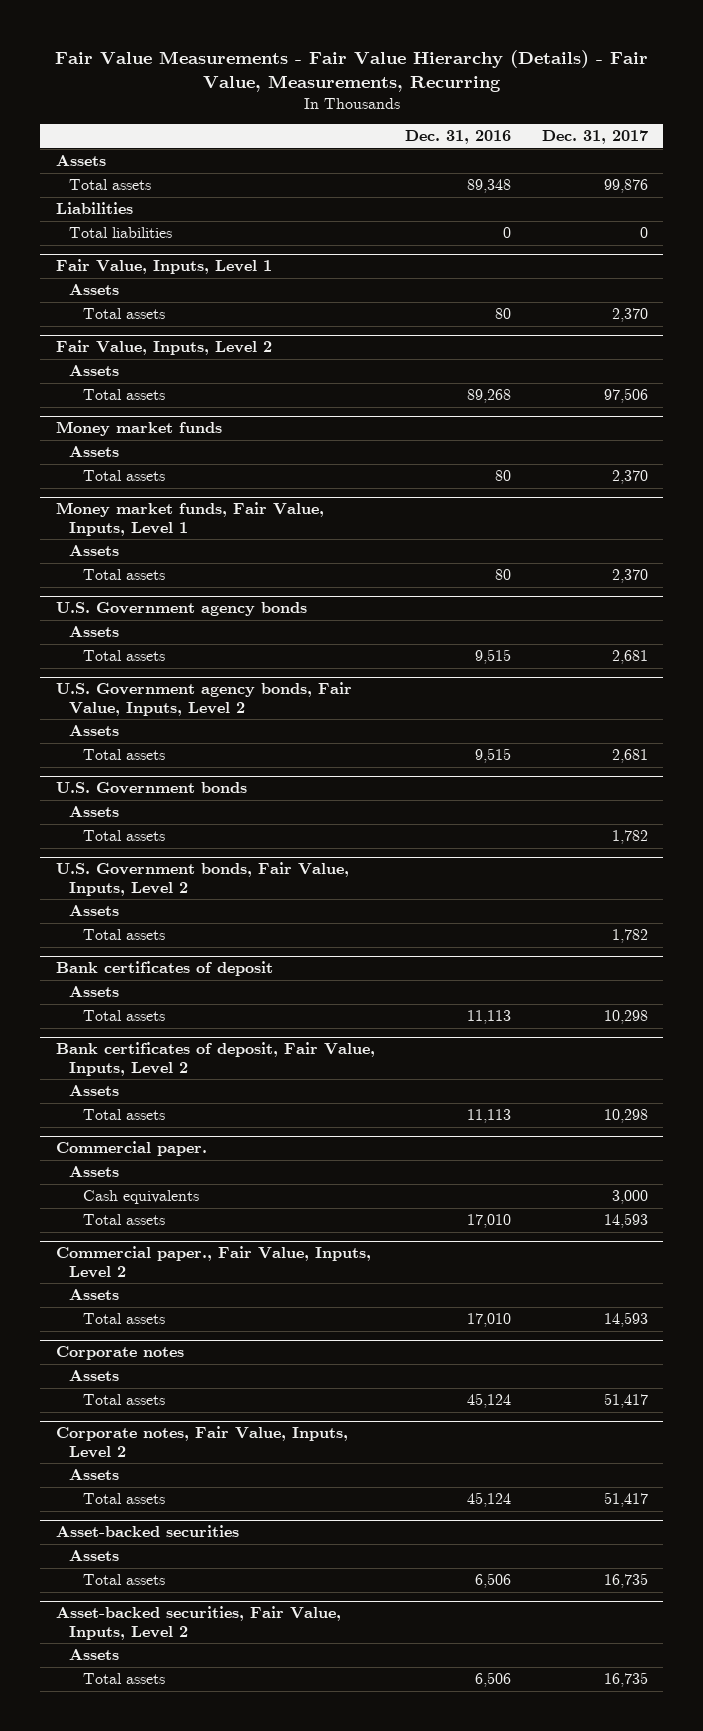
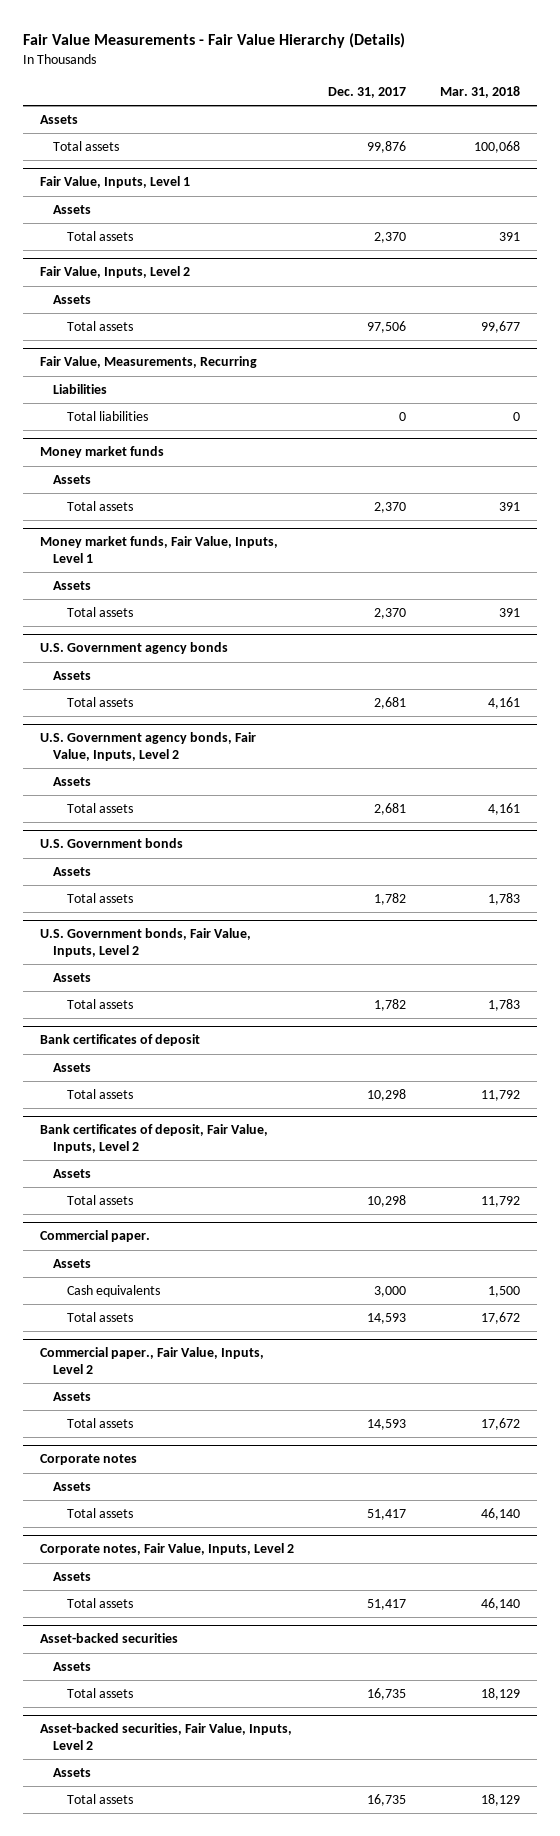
[54,50,648,92] Fair Value Measurements - Fair Value Hierarchy (Details) - Fair Value, Measurements, Recurring -> [22,32,405,48] Fair Value Measurements - Fair Value Hierarchy (Details)
[405,130,512,145] Dec. 31, 2016 -> none
none -> [440,86,521,99] Mar. 31, 2018
[55,202,133,215] Liabilities -> none
[69,227,173,239] Total liabilities -> none
none -> [39,356,257,369] Fair Value, Measurements, Recurring
none -> [53,384,108,395] Liabilities
none -> [66,411,148,422] Total liabilities

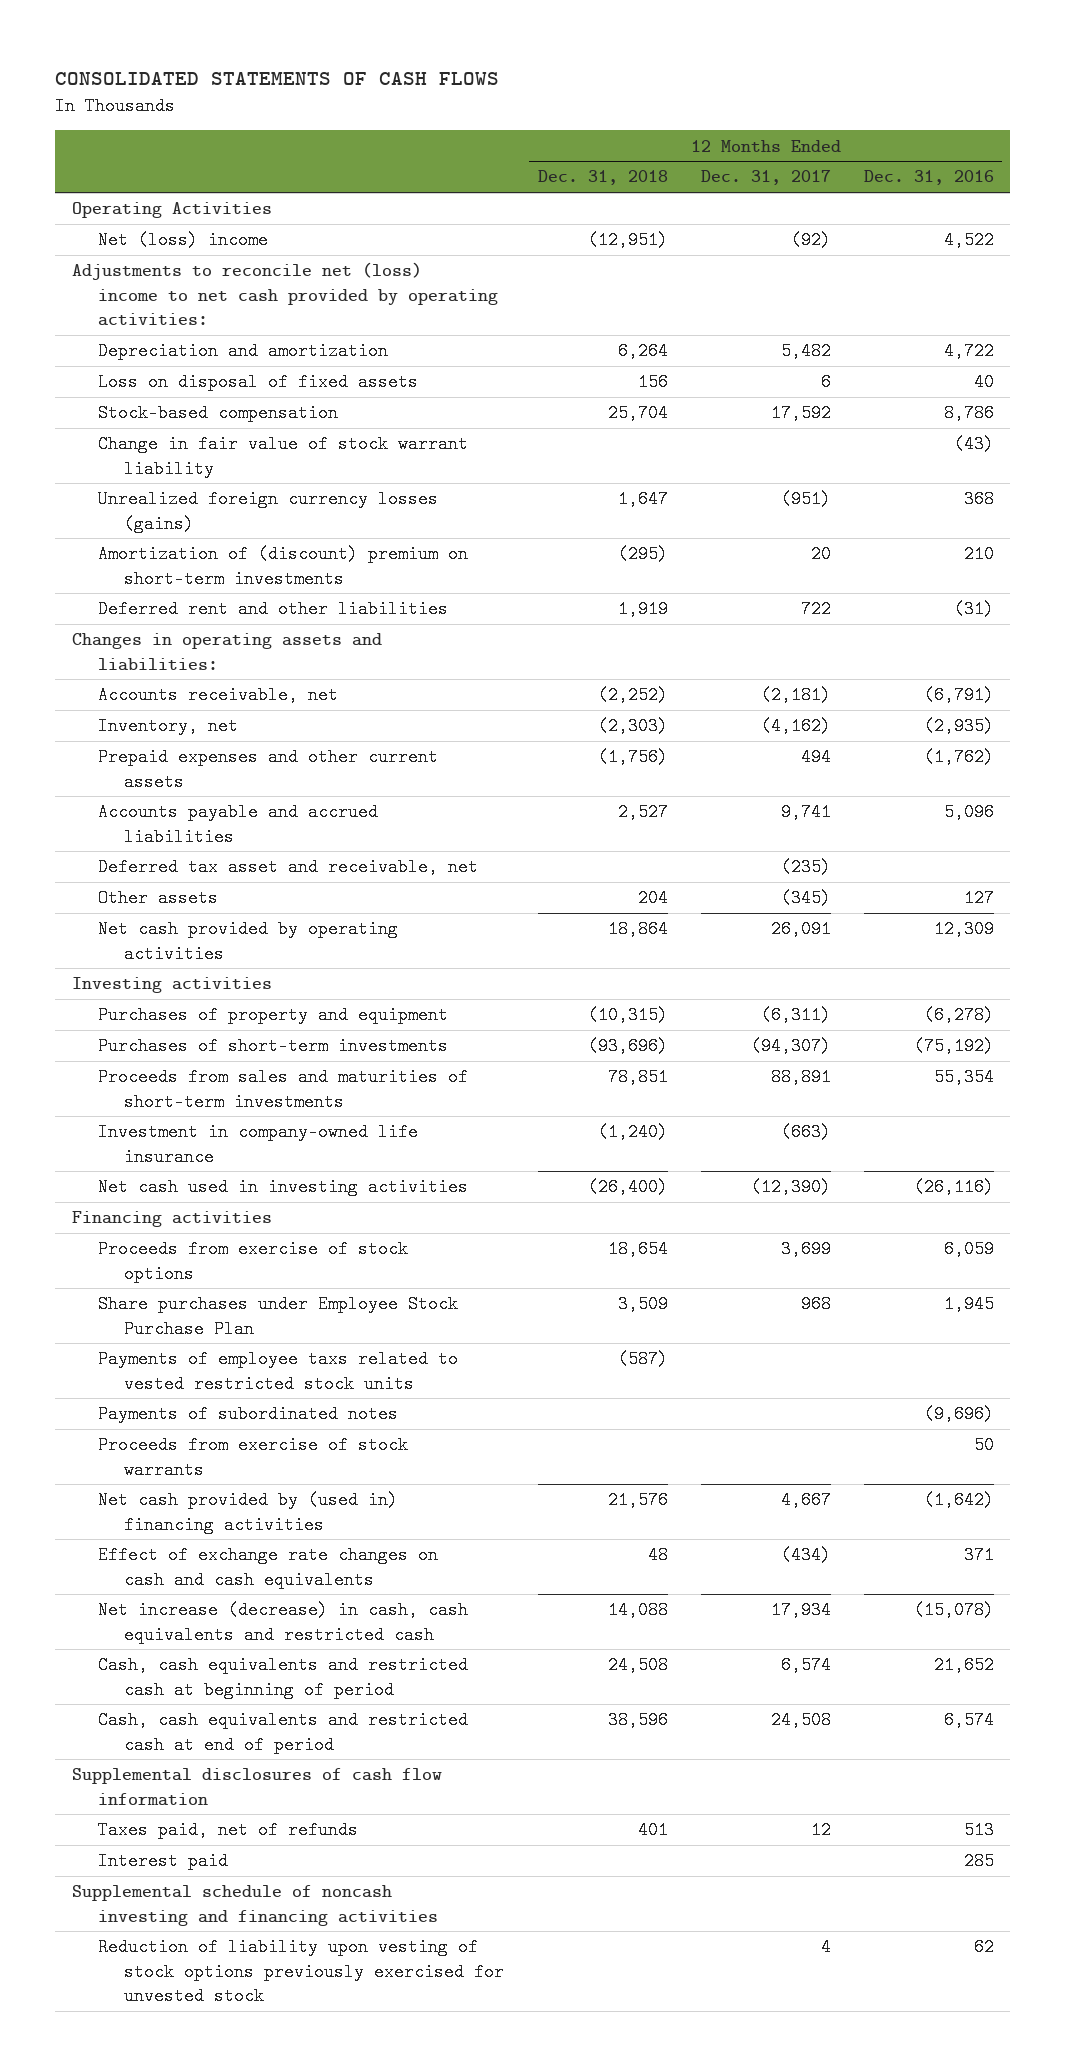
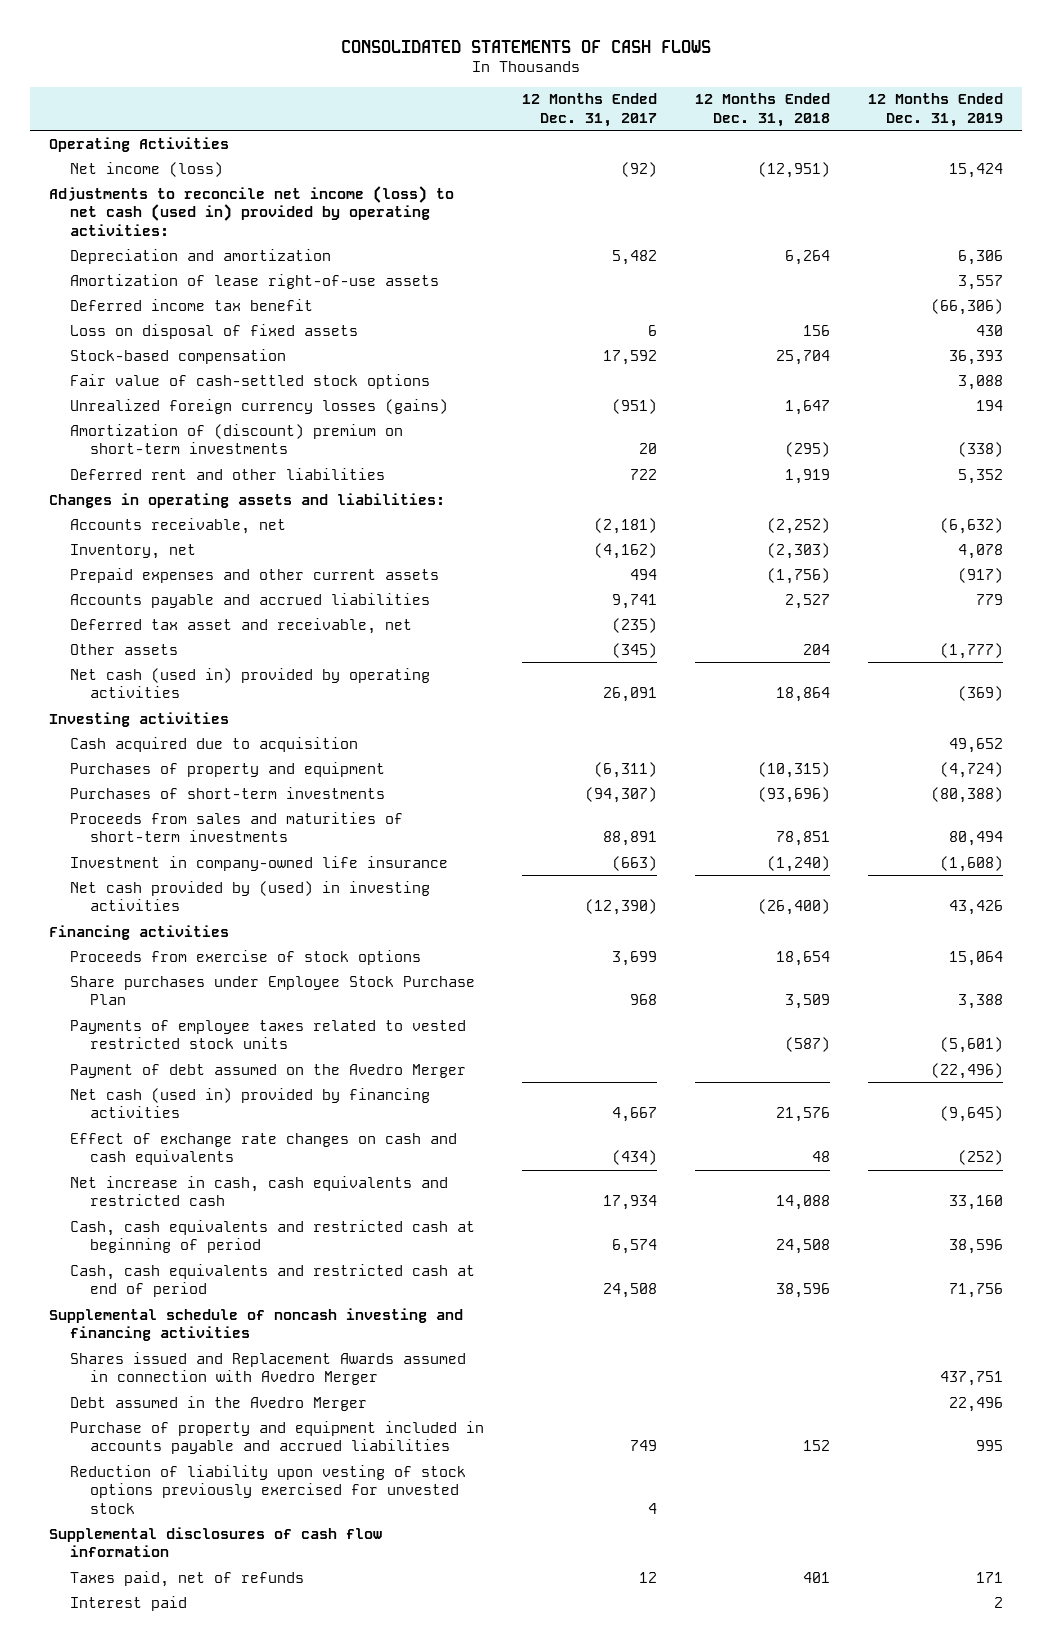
[863,170,994,186] Dec. 31, 2016 -> none
none -> [868,93,1004,127] 12 Months Ended Dec. 31, 2019
[98,231,269,250] Net (loss) income -> [69,161,223,177] Net income (loss)
[71,262,499,327] Adjustments to reconcile net (loss) income to net cash provided by operating activities: -> [49,185,455,236] Adjustments to reconcile net income (loss) to net cash (used in) provided by operating activities:
none -> [69,273,439,289] Amortization of lease right-of-use assets
none -> [69,298,313,311] Deferred income tax benefit
[98,435,469,478] Change in fair value of stock warrant liability -> none
none -> [69,373,430,389] Fair value of cash-settled stock options
[98,920,399,963] Net cash provided by operating activities -> [69,667,430,699] Net cash (used in) provided by operating activities
none -> [69,736,358,752] Cash acquired due to acquisition
[98,1178,469,1197] Net cash used in investing activities -> [69,880,430,912] Net cash provided by (used) in investing activities
[98,1405,399,1424] Payments of subordinated notes -> none
[98,1436,409,1479] Proceeds from exercise of stock warrants -> none
[98,1350,459,1393] Payments of employee taxs related to vested restricted stock units -> [69,1019,466,1050] Payments of employee taxes related to vested restricted stock units
none -> [69,1063,466,1078] Payment of debt assumed on the Avedro Merger
[98,1491,399,1534] Net cash provided by (used in) financing activities -> [69,1087,430,1119] Net cash (used in) provided by financing activities
[98,1601,469,1644] Net increase (decrease) in cash, cash equivalents and restricted cash -> [69,1175,448,1207] Net increase in cash, cash equivalents and restricted cash
[71,1885,439,1926] Supplemental schedule of noncash investing and financing activities -> [49,1307,464,1342] Supplemental schedule of noncash investing and financing activities
none -> [69,1351,466,1386] Shares issued and Replacement Awards assumed in connection with Avedro Merger
none -> [69,1395,367,1411] Debt assumed in the Avedro Merger
none -> [69,1420,484,1455] Purchase of property and equipment included in accounts payable and accrued liabilities
[98,1938,505,2006] Reduction of liability upon vesting of stock options previously exercised for unvested stock -> [69,1464,466,1514] Reduction of liability upon vesting of stock options previously exercised for unvested stock

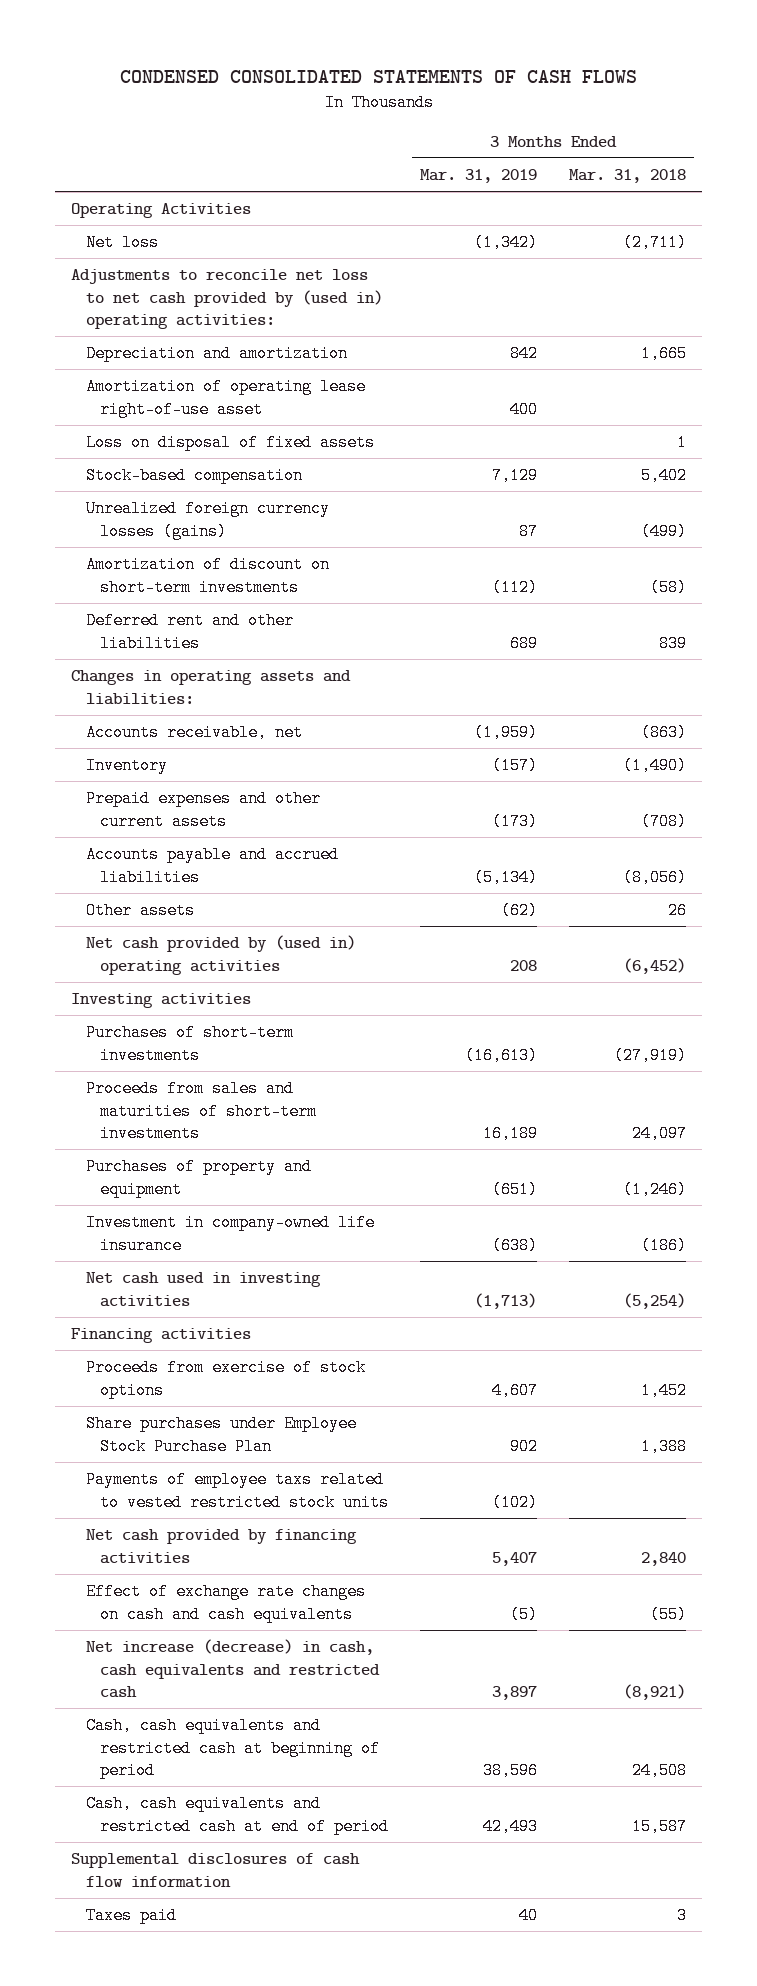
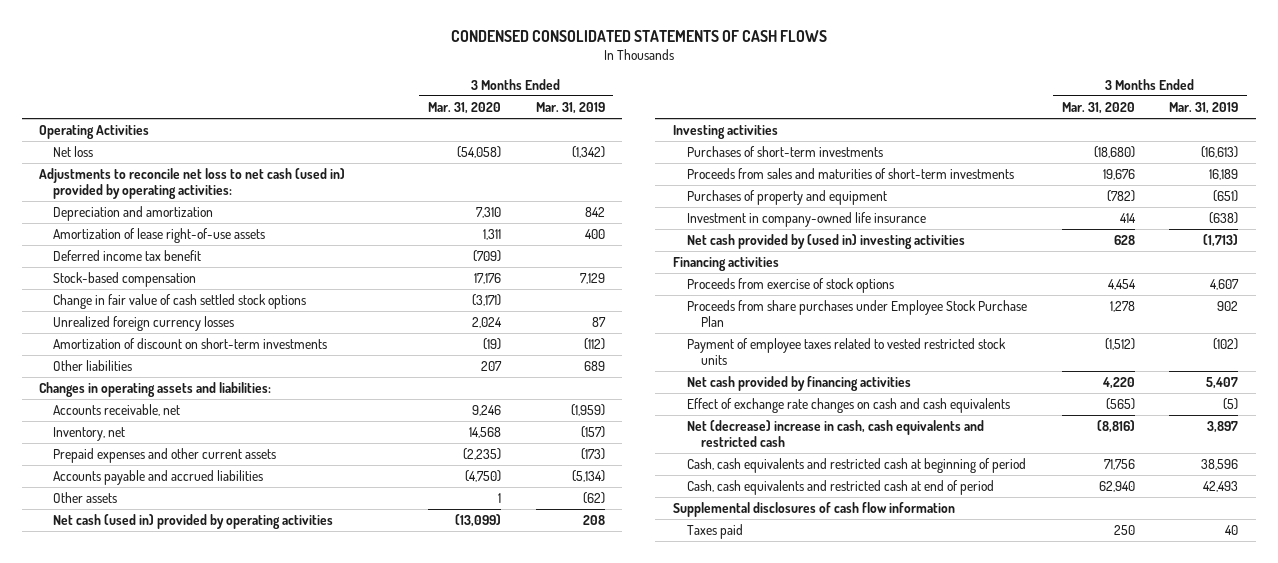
[569,169,687,184] Mar. 31, 2018 -> none
none -> [427,101,501,114] Mar. 31, 2020
[70,269,383,330] Adjustments to reconcile net loss to net cash provided by (used in) operating activities: -> [39,167,346,199] Adjustments to reconcile net loss to net cash (used in) provided by operating activities:
[85,434,375,452] Loss on disposal of fixed assets -> none
[85,378,366,418] Amortization of operating lease right-of-use asset -> [53,227,266,243] Amortization of lease right-of-use assets
none -> [53,249,202,261] Deferred income tax benefit
none -> [53,293,307,309] Change in fair value of cash settled stock options
[85,500,330,540] Unrealized foreign currency losses (gains) -> [53,315,235,331] Unrealized foreign currency losses
[85,612,294,652] Deferred rent and other liabilities -> [53,359,133,371] Other liabilities
[85,757,168,775] Inventory -> [53,426,126,441] Inventory, net
[85,935,356,975] Net cash provided by (used in) operating activities -> [53,513,334,529] Net cash (used in) provided by operating activities
[85,1272,321,1307] Net cash used in investing activities -> [686,233,965,249] Net cash provided by (used in) investing activities
[85,1415,357,1455] Share purchases under Employee Stock Purchase Plan -> [686,299,1027,327] Proceeds from share purchases under Employee Stock Purchase Plan
[85,1471,390,1511] Payments of employee taxs related to vested restricted stock units -> [686,337,1006,365] Payment of employee taxes related to vested restricted stock units
[85,1639,381,1699] Net increase (decrease) in cash, cash equivalents and restricted cash -> [686,419,984,447] Net (decrease) increase in cash, cash equivalents and restricted cash

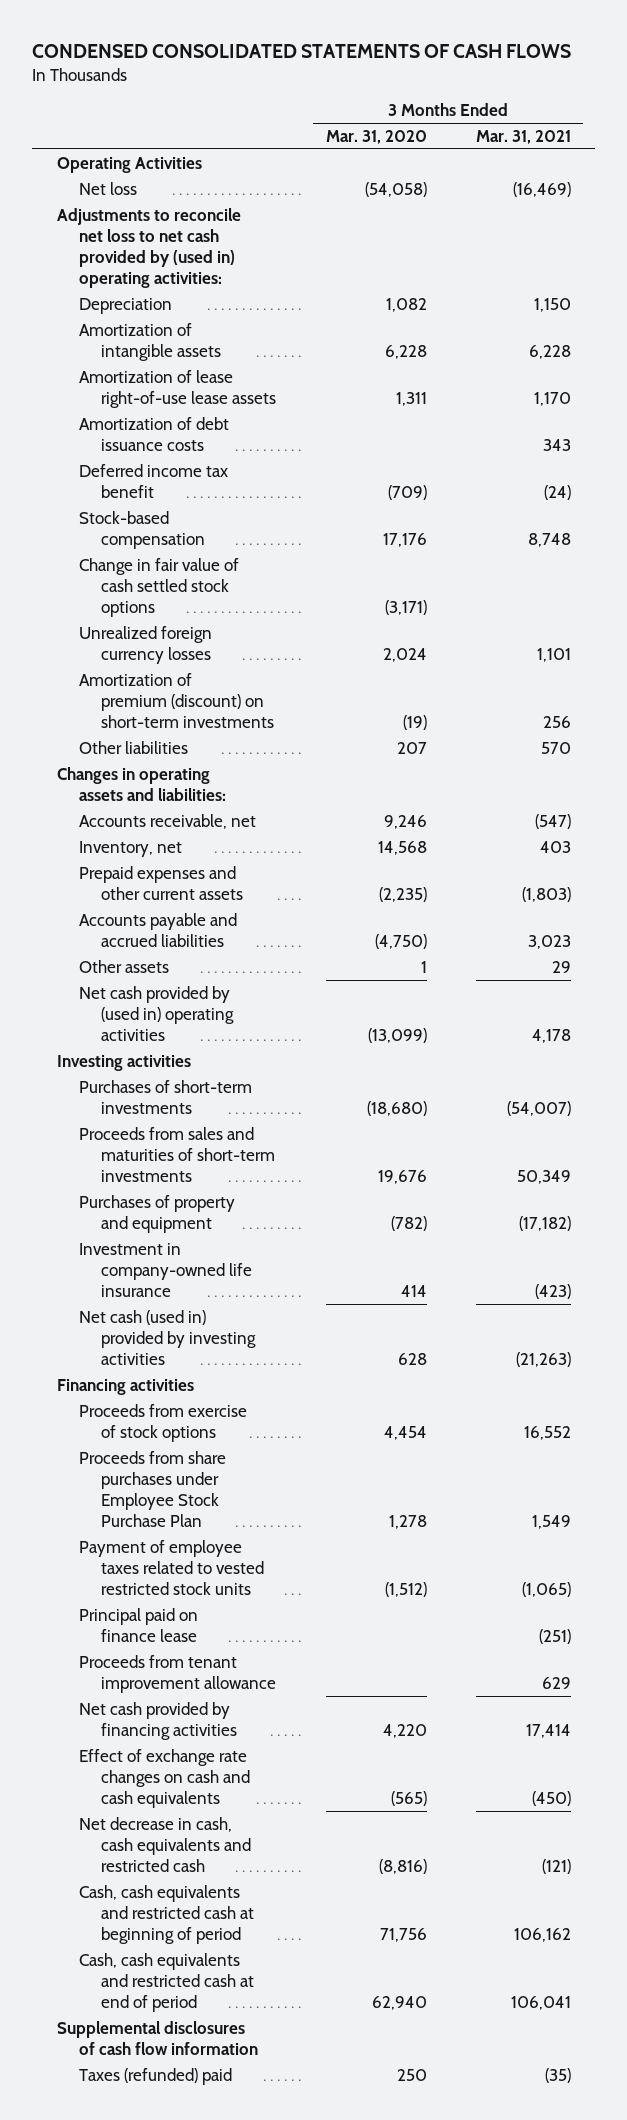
[535,101,605,114] Mar. 31, 2019 -> none
none -> [475,129,571,144] Mar. 31, 2021
[39,167,346,199] Adjustments to reconcile net loss to net cash (used in) provided by operating activities: -> [56,207,241,289] Adjustments to reconcile net loss to net cash provided by (used in) operating activities:
[53,205,214,221] Depreciation and amortization -> [78,297,172,314] Depreciation
[475,206,501,218] 7,310 -> [385,297,427,312] 1,082
none -> [78,322,222,361] Amortization of intangible assets
[53,227,266,243] Amortization of lease right-of-use assets -> [78,369,277,408] Amortization of lease right-of-use lease assets
none -> [78,416,229,451] Amortization of debt issuance costs
[53,337,328,349] Amortization of discount on short-term investments -> [78,672,275,729] Amortization of premium (discount) on short-term investments
[53,513,334,529] Net cash (used in) provided by operating activities -> [78,985,235,1042] Net cash provided by (used in) operating activities
[686,233,965,249] Net cash provided by (used in) investing activities -> [78,1309,257,1366] Net cash (used in) provided by investing activities
none -> [78,1607,198,1642] Principal paid on finance lease
none -> [78,1654,277,1693] Proceeds from tenant improvement allowance
[686,419,984,447] Net (decrease) increase in cash, cash equivalents and restricted cash -> [78,1816,252,1873] Net decrease in cash, cash equivalents and restricted cash
[686,523,743,539] Taxes paid -> [78,2067,232,2085] Taxes (refunded) paid

